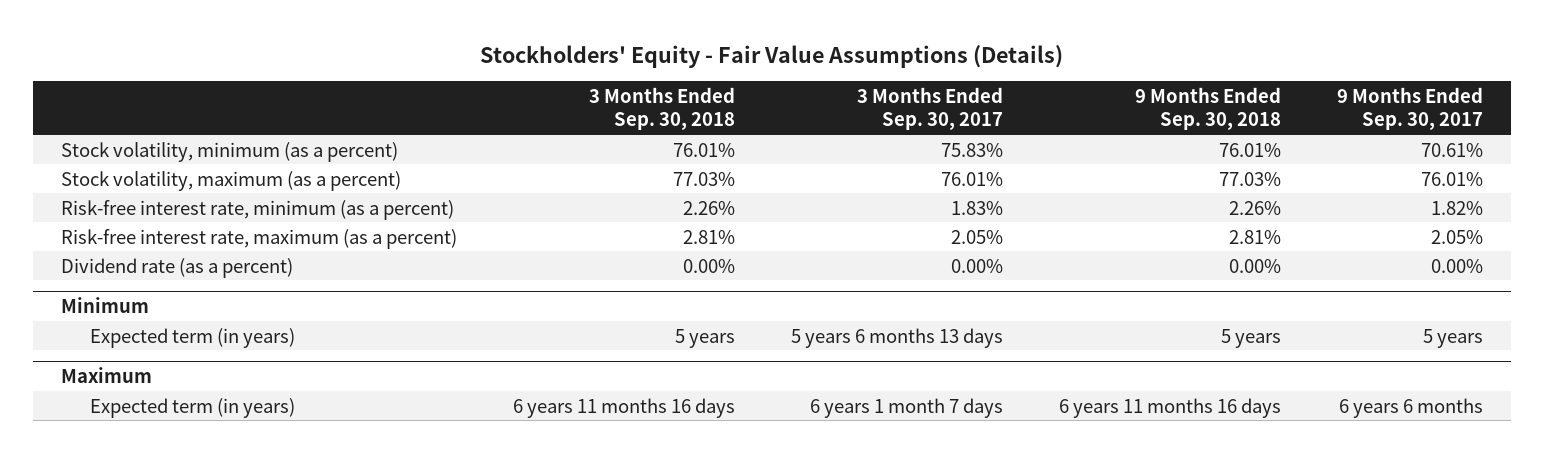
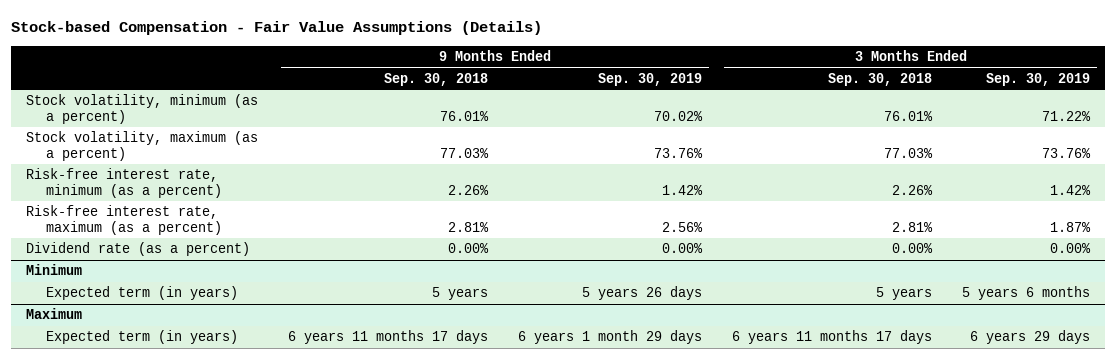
[480,44,1064,68] Stockholders' Equity - Fair Value Assumptions (Details) -> [11,21,543,36] Stock-based Compensation - Fair Value Assumptions (Details)
[857,86,1004,131] 3 Months Ended Sep. 30, 2017 -> none
[1336,86,1483,131] 9 Months Ended Sep. 30, 2017 -> none
none -> [597,72,702,86] Sep. 30, 2019
none -> [985,72,1090,86] Sep. 30, 2019
[513,397,736,418] 6 years 11 months 16 days -> [731,330,932,345] 6 years 11 months 17 days
[1058,397,1281,418] 6 years 11 months 16 days -> [288,330,489,345] 6 years 11 months 17 days

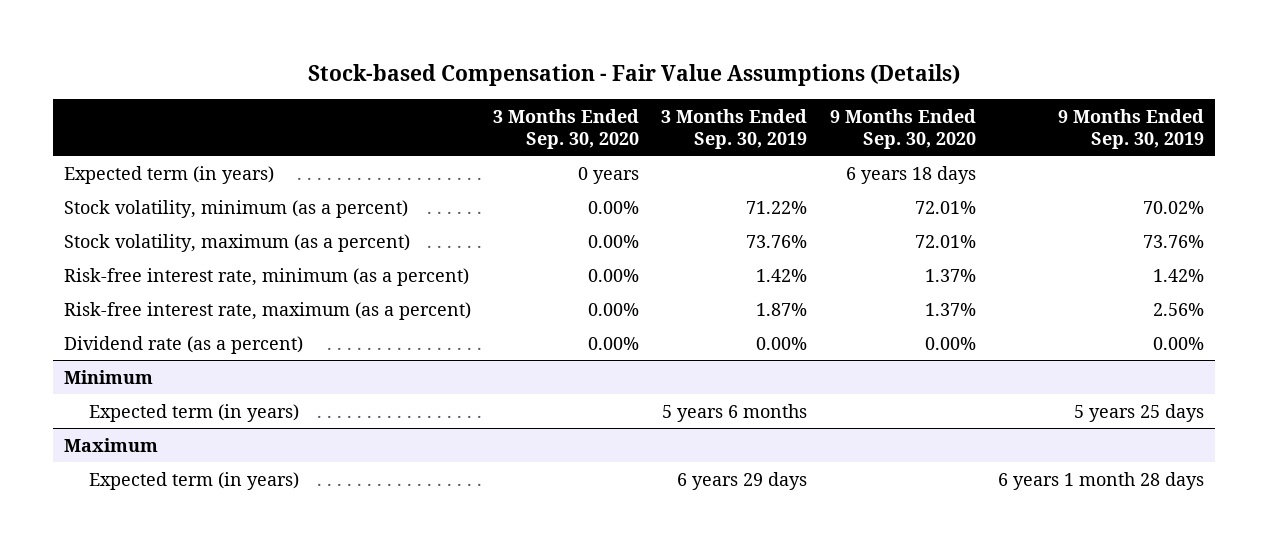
[384,72,489,86] Sep. 30, 2018 -> none
[827,72,932,86] Sep. 30, 2018 -> none
none -> [493,108,640,149] 3 Months Ended Sep. 30, 2020
none -> [829,108,976,149] 9 Months Ended Sep. 30, 2020
none -> [63,165,274,184] Expected term (in years)
[581,286,702,301] 5 years 26 days -> [1074,403,1205,422] 5 years 25 days
[517,330,702,345] 6 years 1 month 29 days -> [998,471,1205,490] 6 years 1 month 28 days

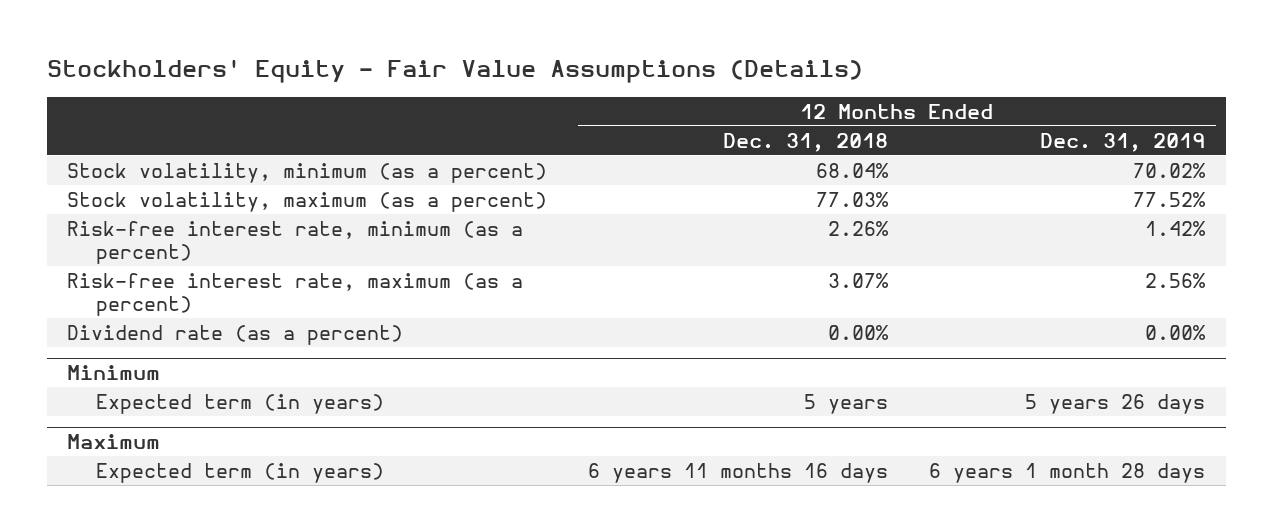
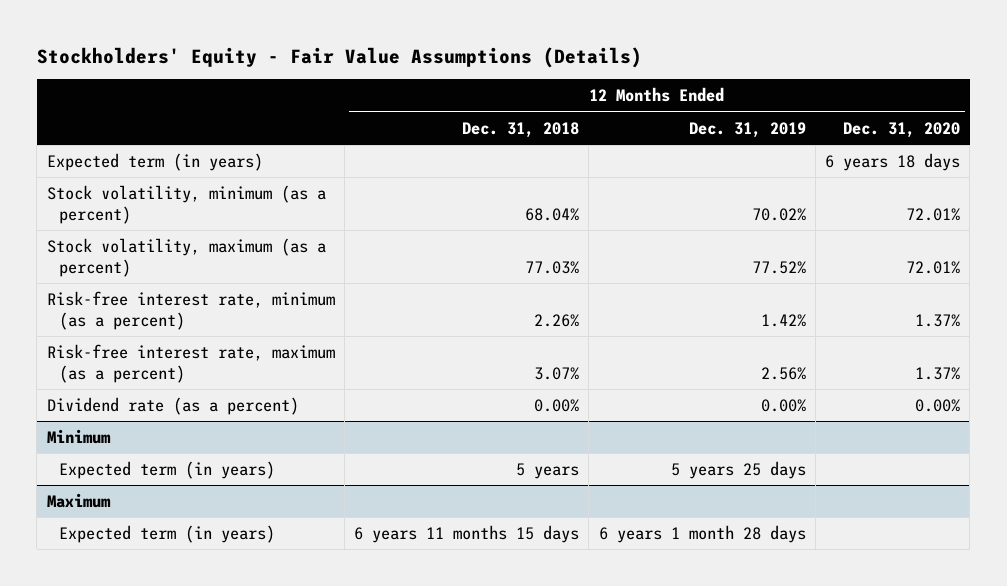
none -> [843,121,961,138] Dec. 31, 2020
none -> [46,153,263,172] Expected term (in years)
[1025,393,1206,414] 5 years 26 days -> [670,461,806,480] 5 years 25 days
[588,462,889,483] 6 years 11 months 16 days -> [354,525,580,544] 6 years 11 months 15 days

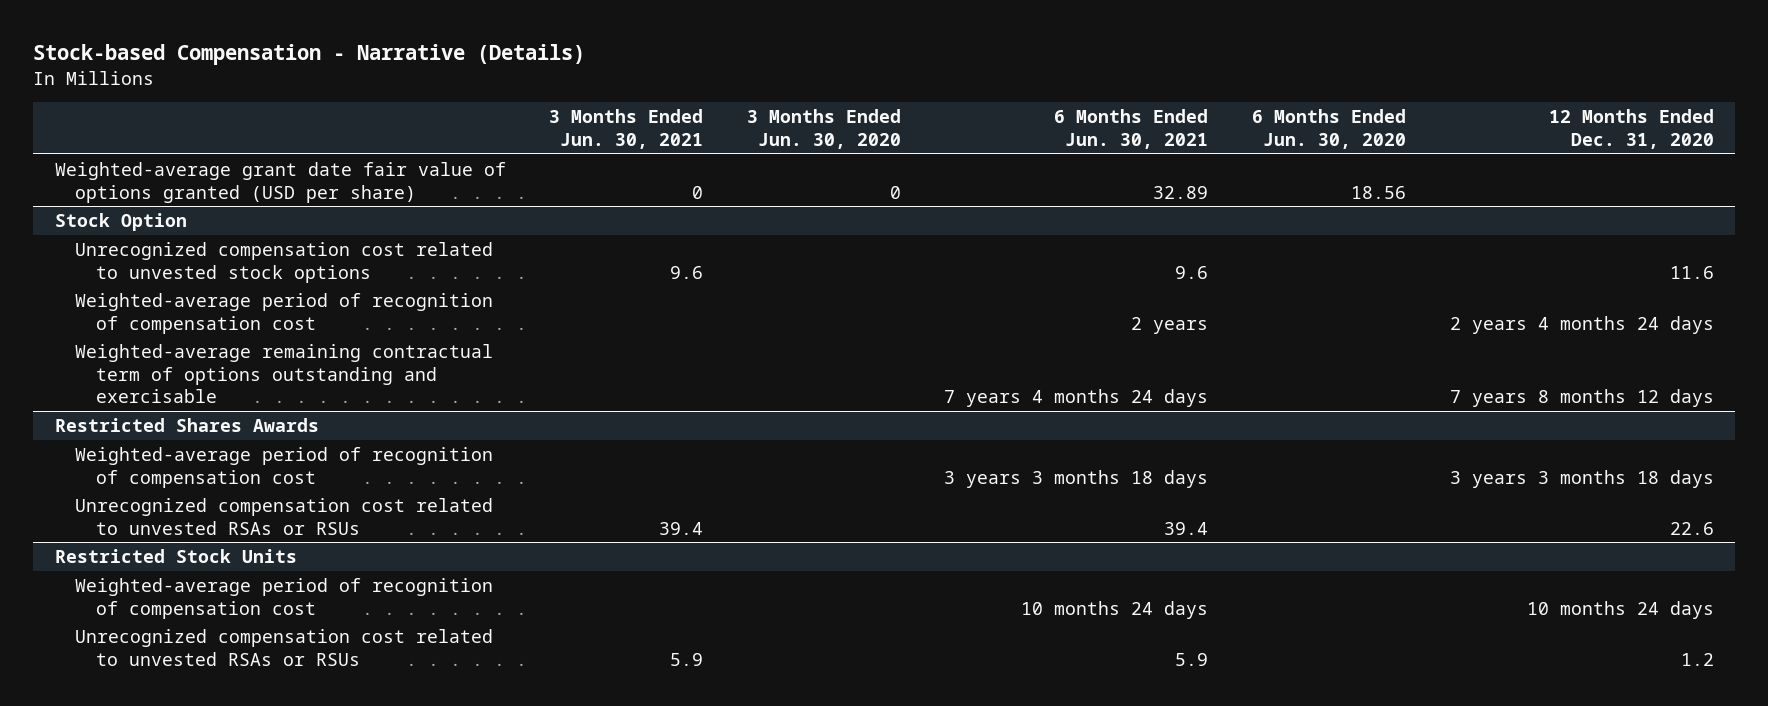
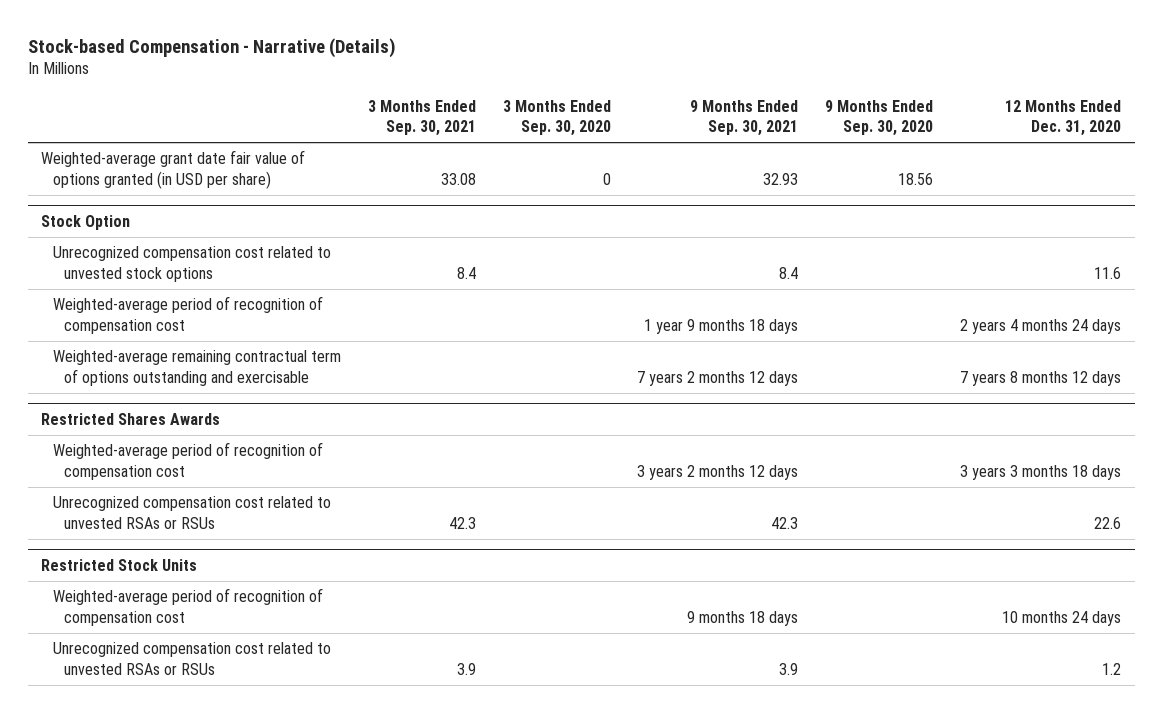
[549,109,704,149] 3 Months Ended Jun. 30, 2021 -> none
[746,109,901,149] 3 Months Ended Jun. 30, 2020 -> none
[1054,109,1209,149] 6 Months Ended Jun. 30, 2021 -> none
[1251,109,1406,149] 6 Months Ended Jun. 30, 2020 -> none
none -> [367,99,476,137] 3 Months Ended Sep. 30, 2021
none -> [502,99,611,137] 3 Months Ended Sep. 30, 2020
none -> [690,99,799,137] 9 Months Ended Sep. 30, 2021
none -> [825,99,934,137] 9 Months Ended Sep. 30, 2020
[54,161,506,203] Weighted-average grant date fair value of options granted (USD per share) -> [41,150,306,189] Weighted-average grant date fair value of options granted (in USD per share)

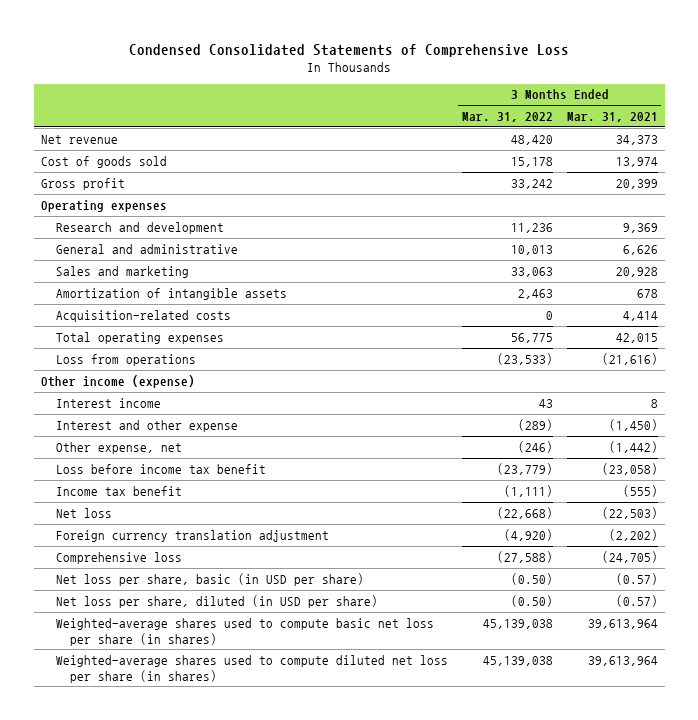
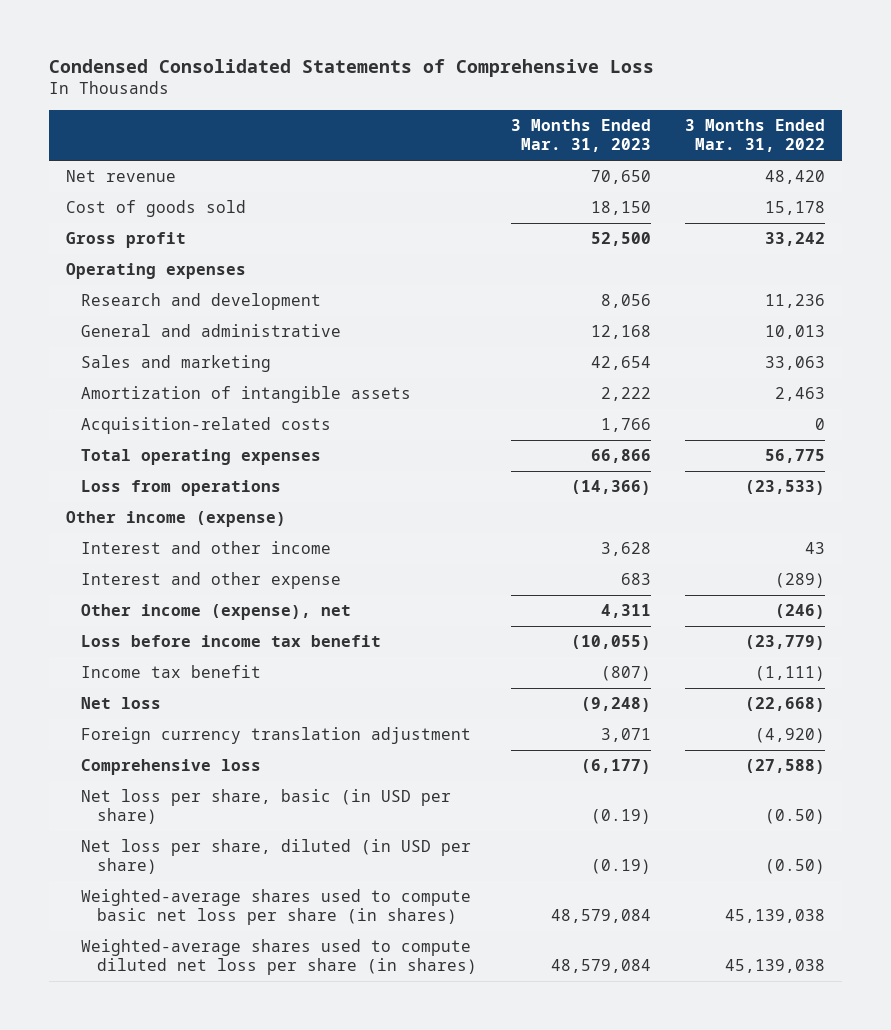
[566,112,658,123] Mar. 31, 2021 -> none
none -> [511,119,652,153] 3 Months Ended Mar. 31, 2023
[55,397,161,408] Interest income -> [81,541,332,555] Interest and other income
[55,441,182,454] Other expense, net -> [81,604,352,621] Other income (expense), net

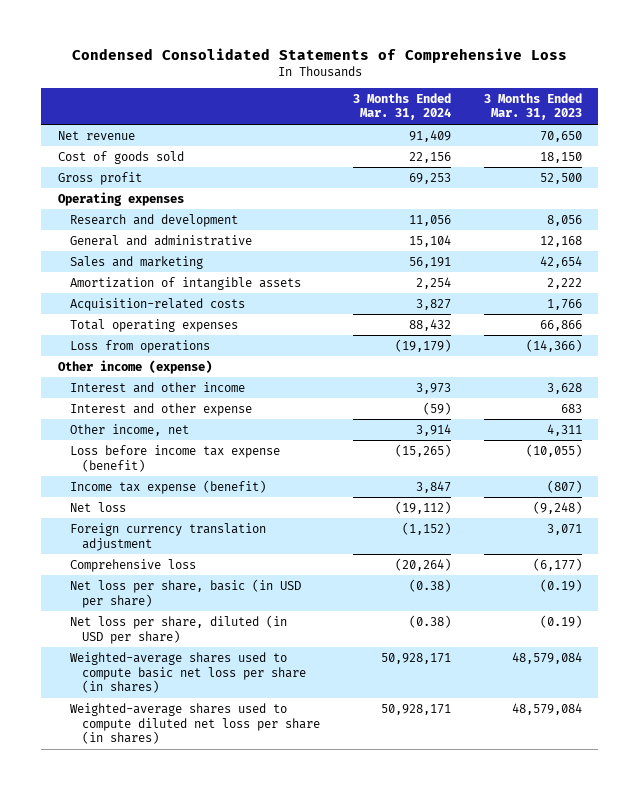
[685,119,826,153] 3 Months Ended Mar. 31, 2022 -> none
none -> [352,92,451,121] 3 Months Ended Mar. 31, 2024
[81,604,352,621] Other income (expense), net -> [69,423,189,436] Other income, net
[81,635,382,648] Loss before income tax benefit -> [69,444,280,472] Loss before income tax expense (benefit)
[81,665,262,679] Income tax benefit -> [69,479,266,494] Income tax expense (benefit)

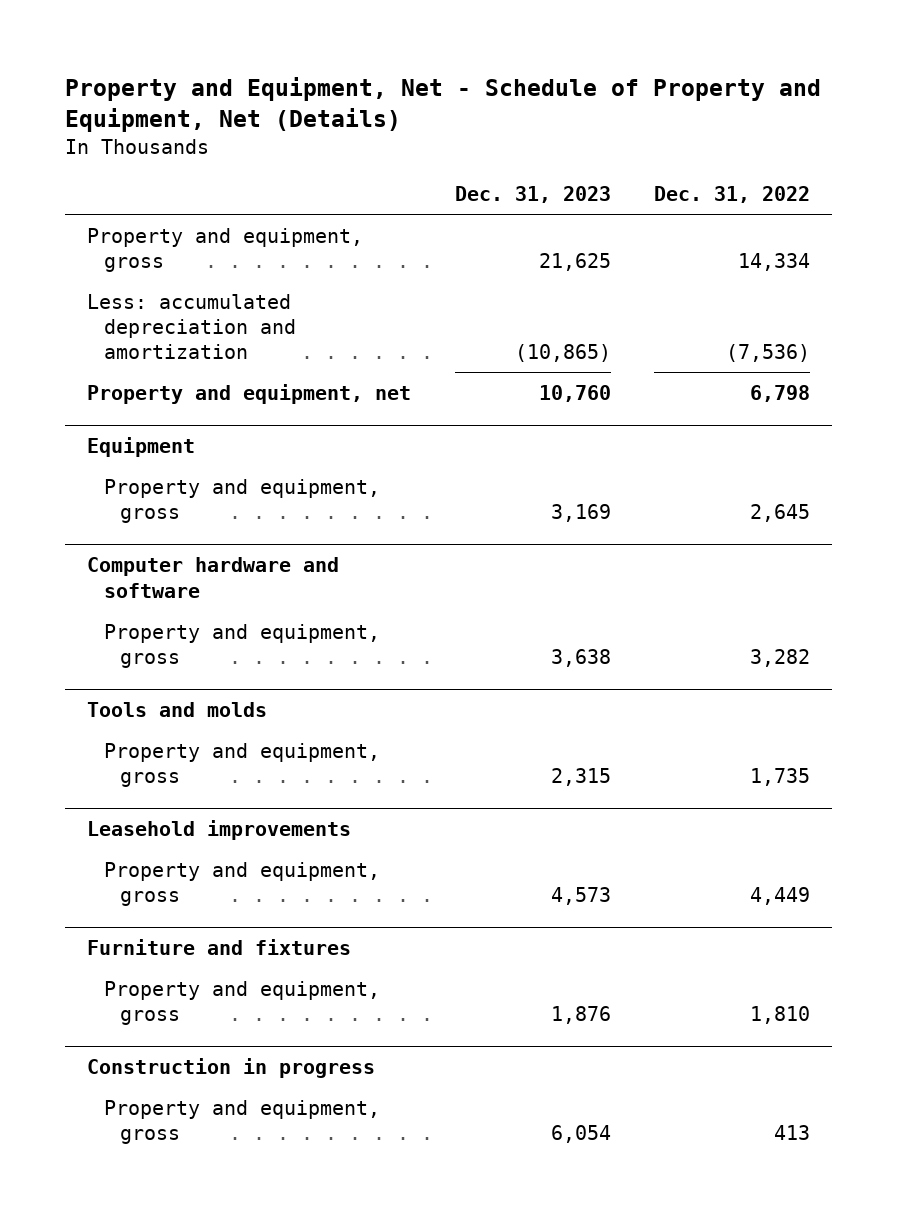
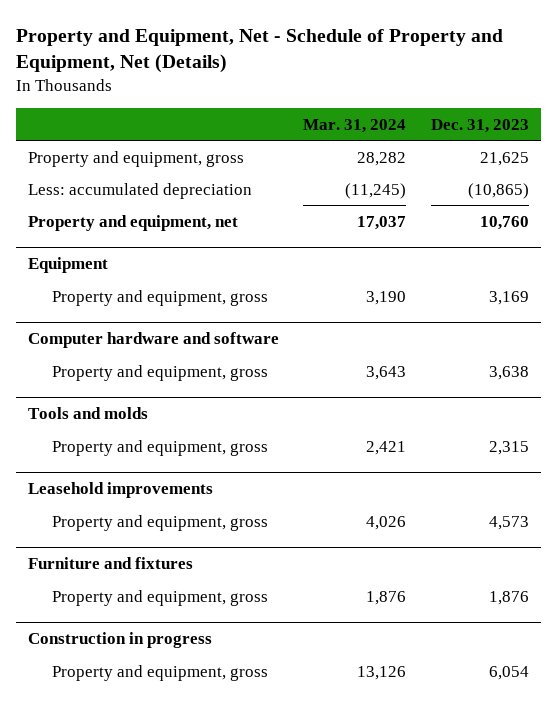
[654,186,811,204] Dec. 31, 2022 -> none
none -> [303,118,407,133] Mar. 31, 2024
[87,293,296,360] Less: accumulated depreciation and amortization -> [27,182,252,199] Less: accumulated depreciation

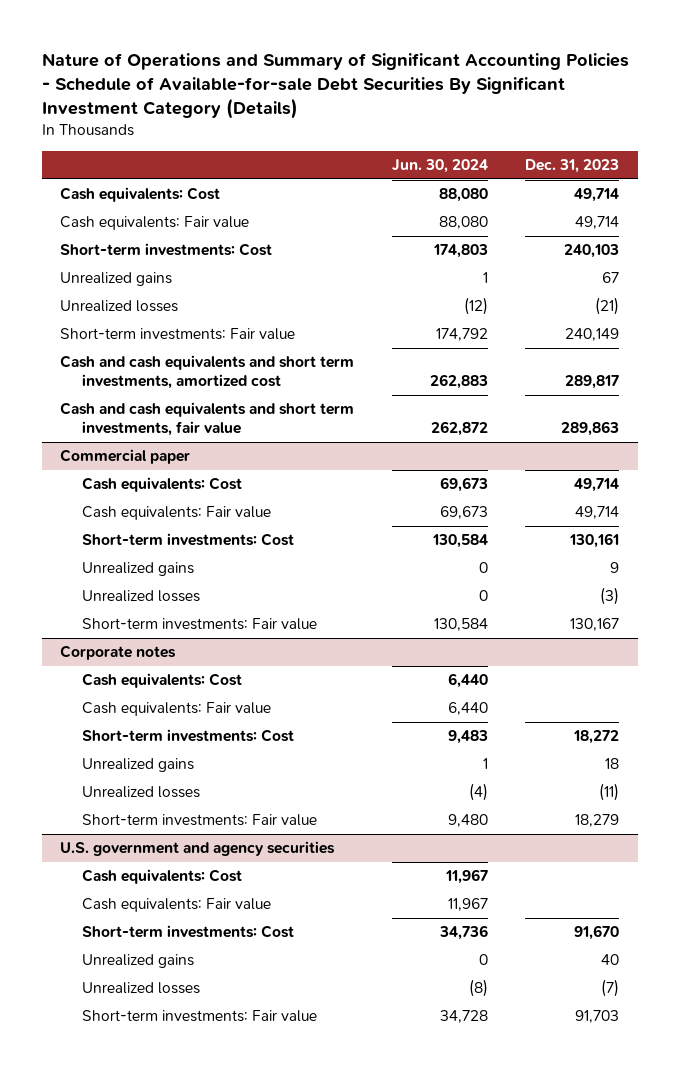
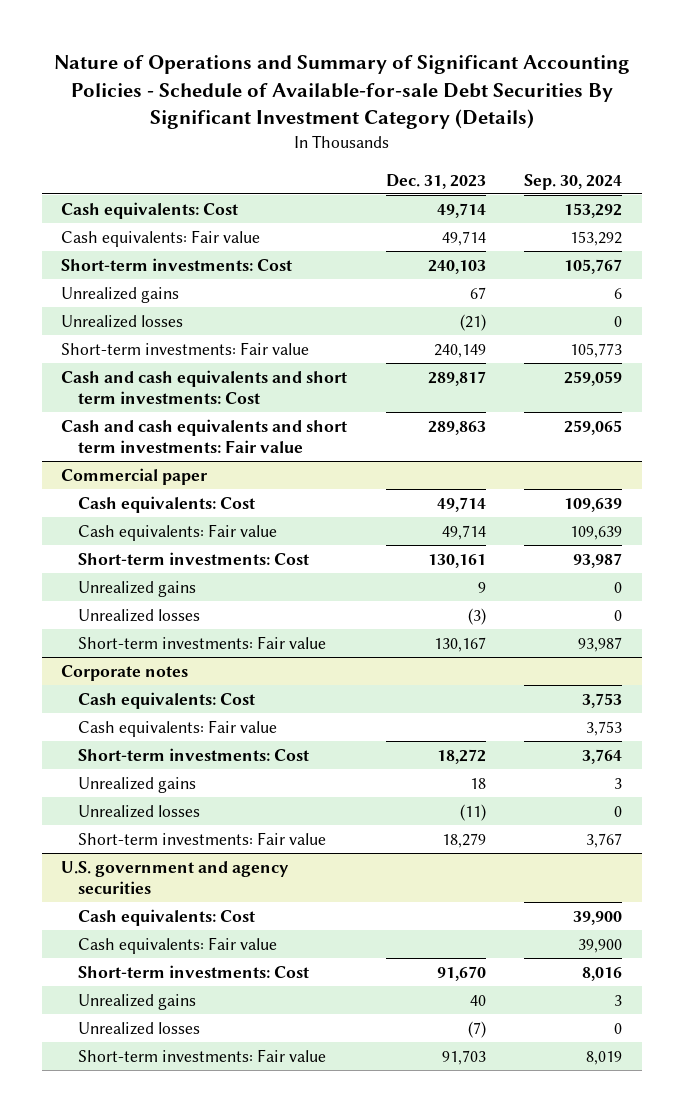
[391,159,488,174] Jun. 30, 2024 -> none
none -> [524,173,623,190] Sep. 30, 2024
[60,355,355,390] Cash and cash equivalents and short term investments, amortized cost -> [61,369,348,404] Cash and cash equivalents and short term investments: Cost
[60,402,355,437] Cash and cash equivalents and short term investments, fair value -> [61,418,348,453] Cash and cash equivalents and short term investments: Fair value

